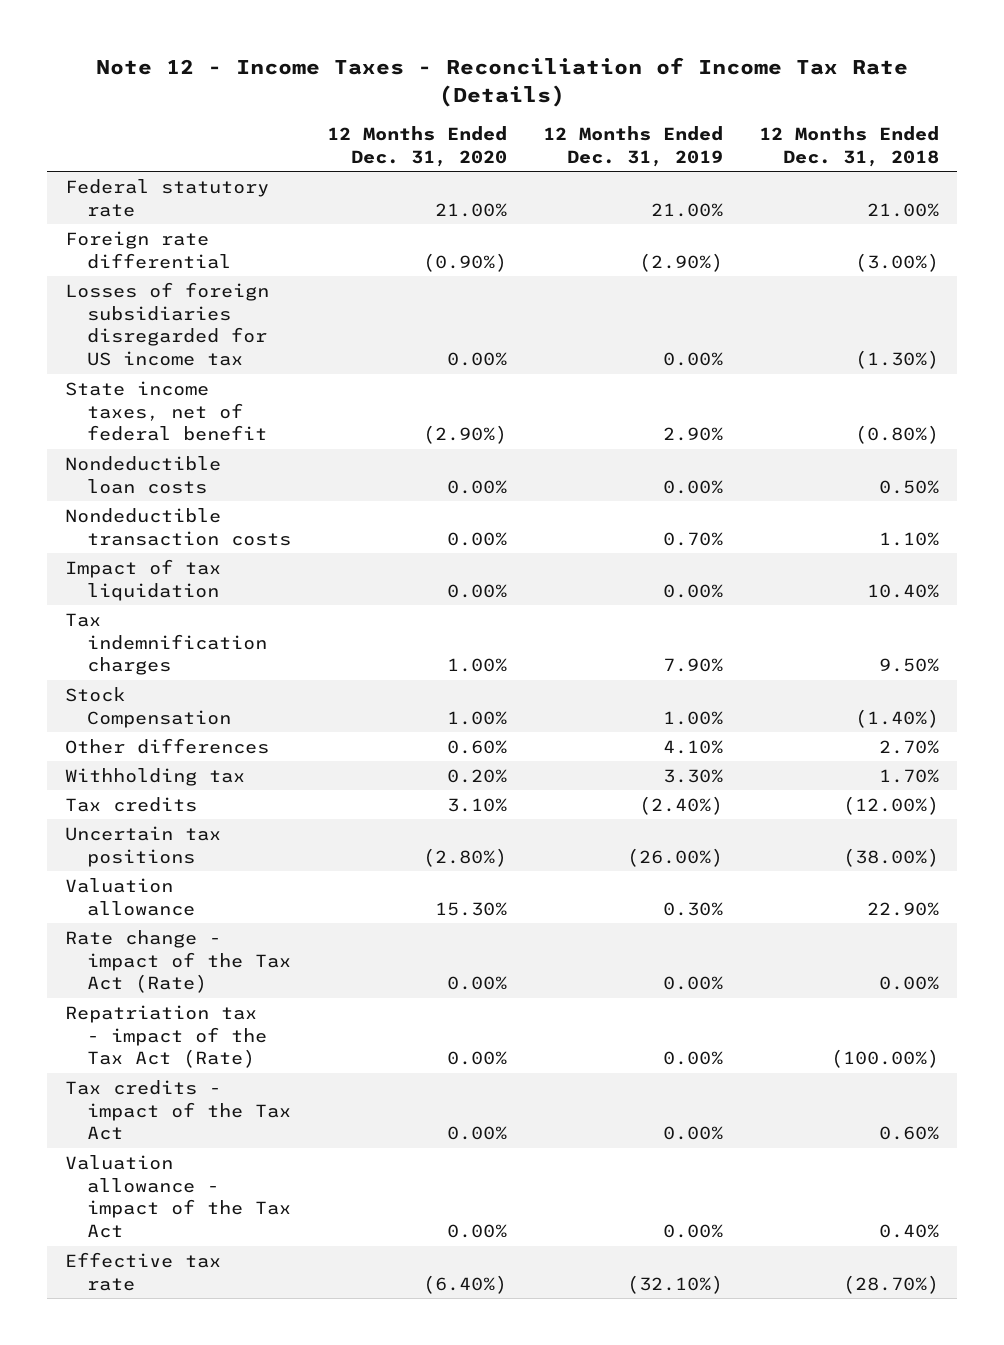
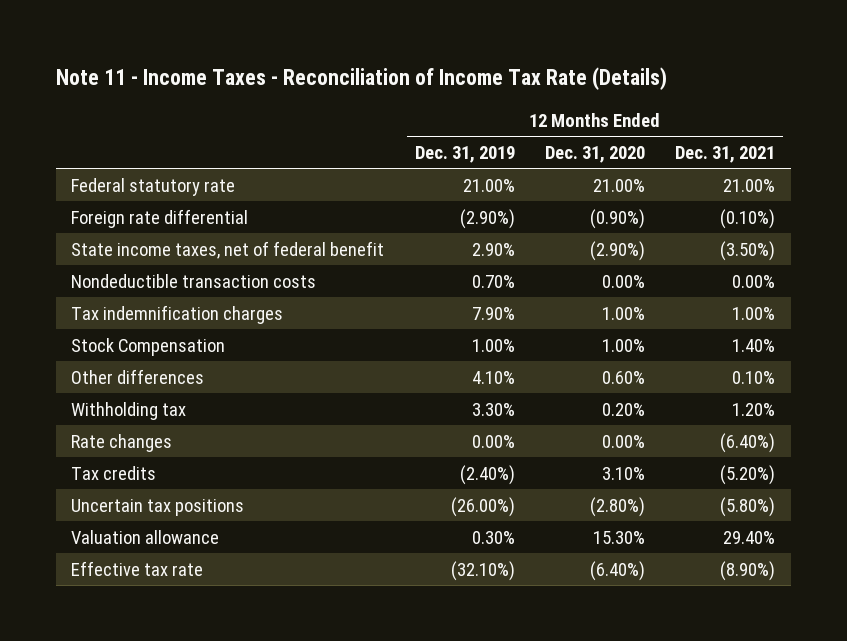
[96,57,909,107] Note 12 - Income Taxes - Reconciliation of Income Tax Rate (Details) -> [56,67,668,91] Note 11 - Income Taxes - Reconciliation of Income Tax Rate (Details)
[759,126,940,167] 12 Months Ended Dec. 31, 2018 -> none
none -> [675,145,776,163] Dec. 31, 2021
[65,281,270,367] Losses of foreign subsidiaries disregarded for US income tax -> none
[65,455,222,494] Nondeductible loan costs -> none
[65,558,222,601] Impact of tax liquidation -> none
none -> [71,433,173,452] Rate changes
[65,929,291,994] Rate change - impact of the Tax Act (Rate) -> none
[65,1004,267,1069] Repatriation tax - impact of the Tax Act (Rate) -> none
[65,1079,291,1141] Tax credits - impact of the Tax Act -> none
[65,1154,291,1239] Valuation allowance - impact of the Tax Act -> none

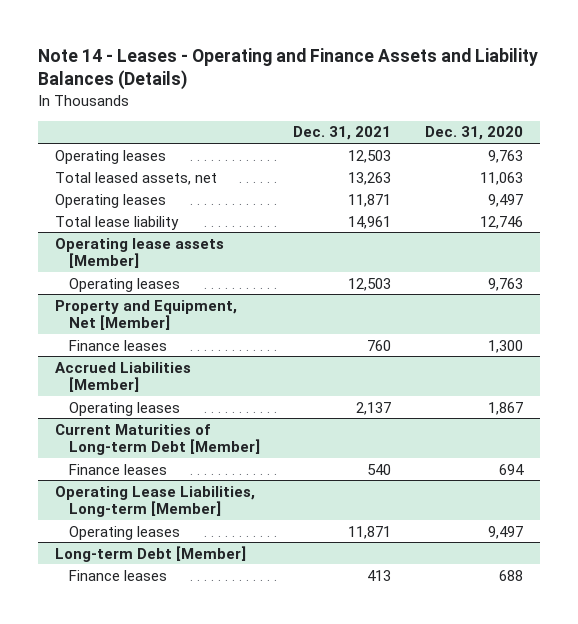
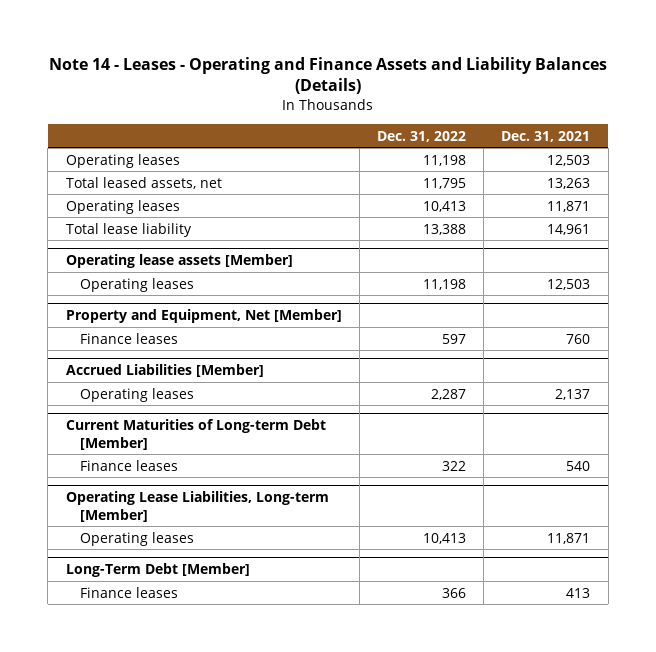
[425,126,524,141] Dec. 31, 2020 -> none
none -> [377,130,467,142] Dec. 31, 2022
[54,545,246,562] Long-term Debt [Member] -> [65,563,250,578] Long-Term Debt [Member]

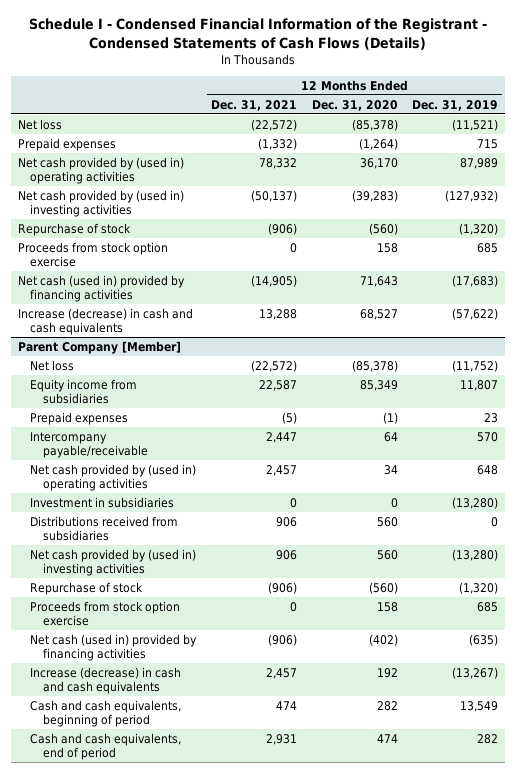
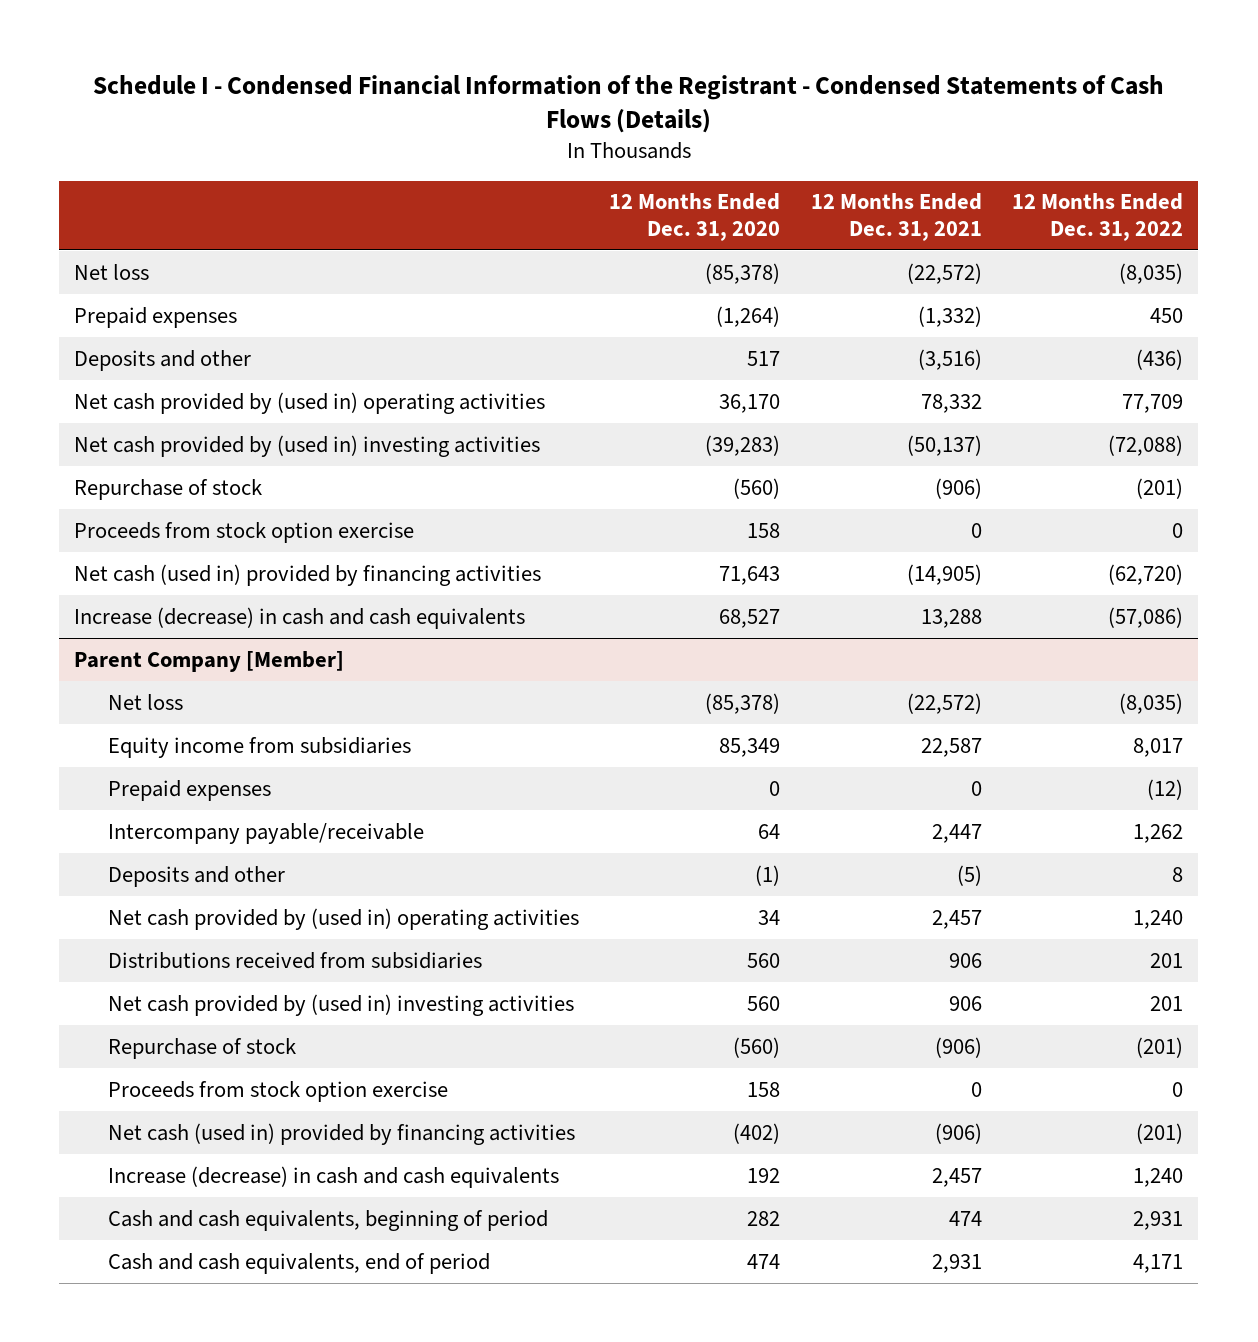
[412,99,499,111] Dec. 31, 2019 -> none
none -> [1012,193,1184,241] 12 Months Ended Dec. 31, 2022
none -> [74,349,252,371] Deposits and other
[281,411,297,424] (5) -> [970,780,982,796] 0
[382,411,398,424] (1) -> [769,780,781,796] 0
none -> [107,865,285,887] Deposits and other
[30,496,175,508] Investment in subsidiaries -> none

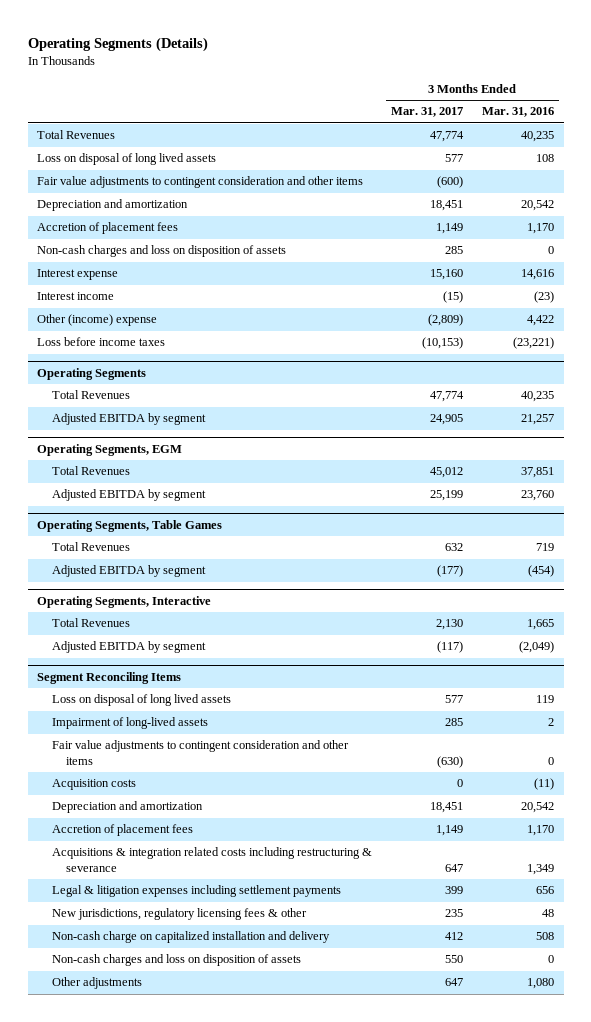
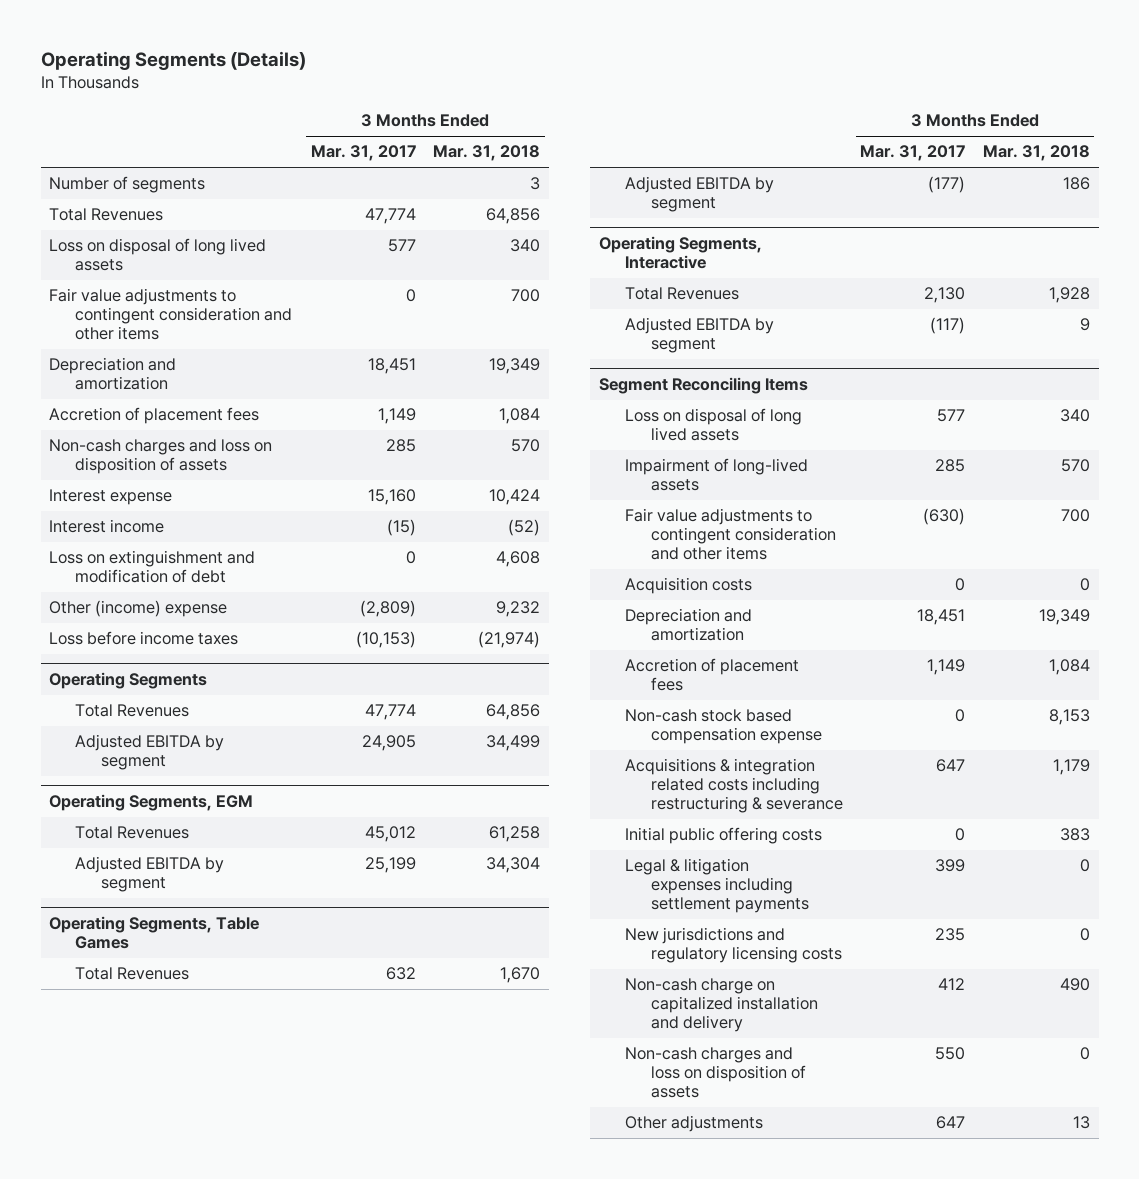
[481,107,554,118] Mar. 31, 2016 -> none
none -> [433,145,541,162] Mar. 31, 2018
none -> [49,176,206,194] Number of segments
[436,176,463,189] (600) -> [405,289,416,303] 0
none -> [49,550,256,584] Loss on extinguishment and modification of debt
none -> [624,709,822,745] Non-cash stock based compensation expense
none -> [624,827,822,845] Initial public offering costs
[51,908,307,921] New jurisdictions, regulatory licensing fees & other -> [624,927,842,964] New jurisdictions and regulatory licensing costs

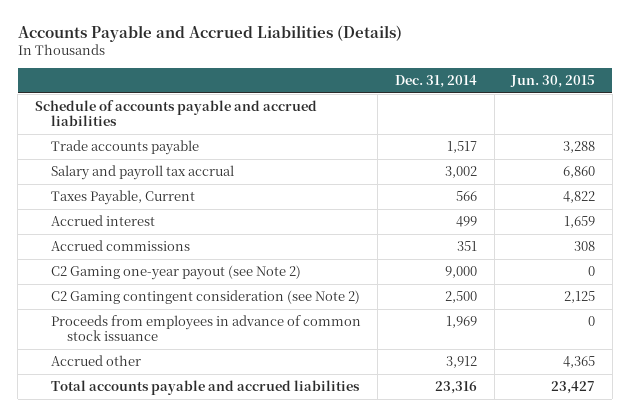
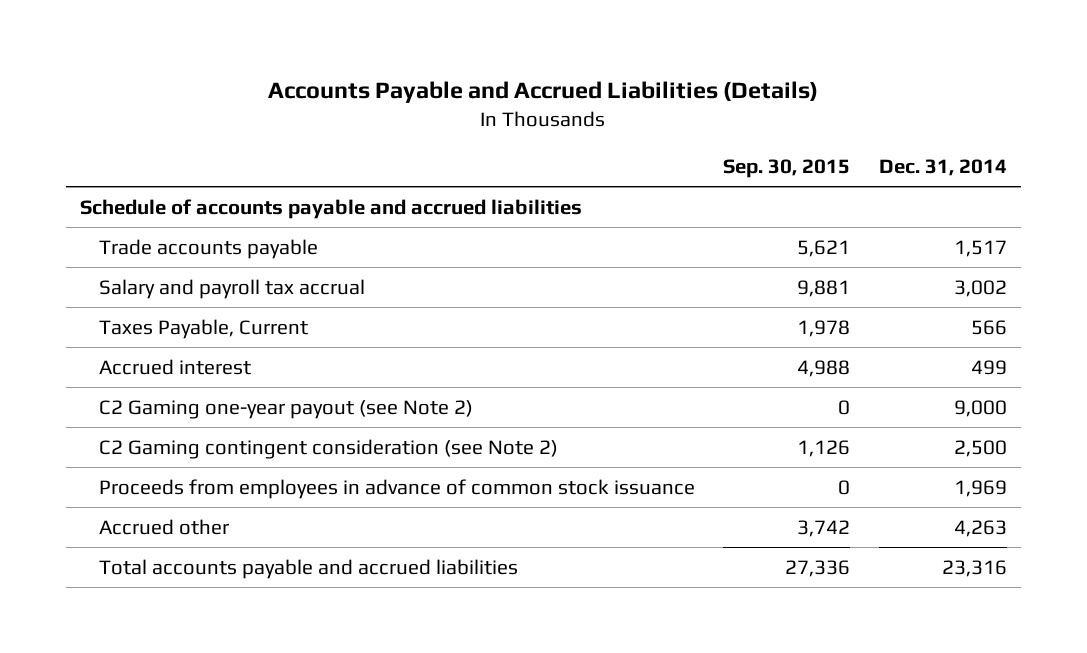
[510,75,596,89] Jun. 30, 2015 -> none
none -> [723,158,851,178] Sep. 30, 2015
[50,240,190,252] Accrued commissions -> none
[445,356,477,369] 3,912 -> [953,519,1007,537] 4,263

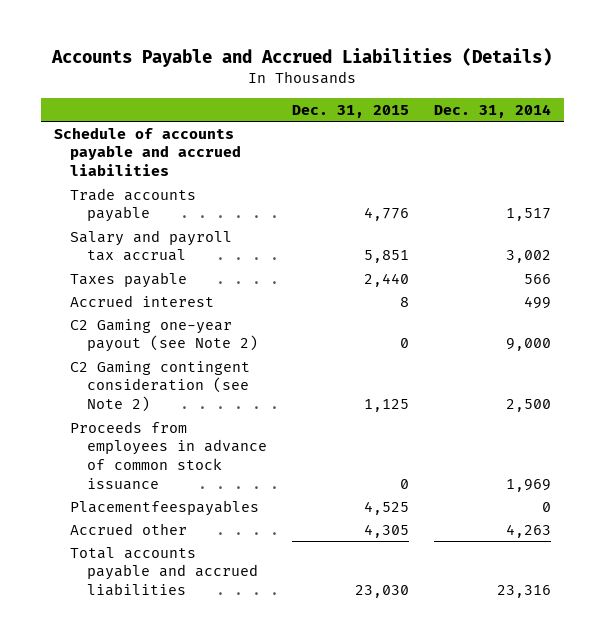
[723,158,851,178] Sep. 30, 2015 -> none
none -> [291,104,409,118] Dec. 31, 2015
[99,318,309,339] Taxes Payable, Current -> [70,271,188,288] Taxes payable
none -> [70,499,260,516] Placementfeespayables

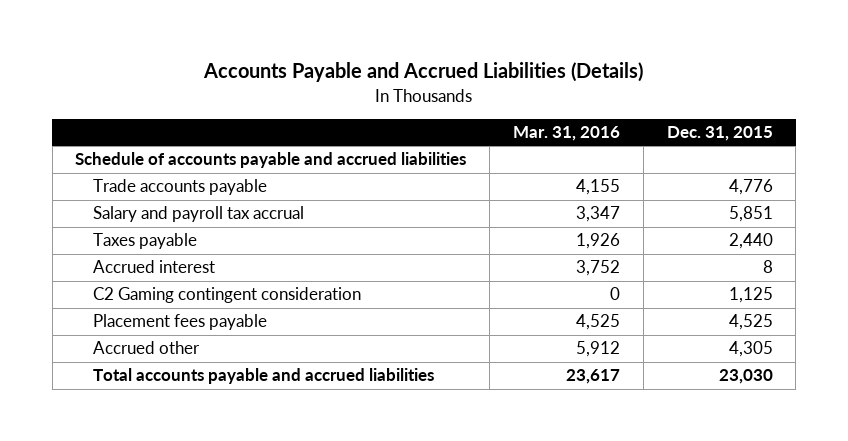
[434,103,552,118] Dec. 31, 2014 -> none
none -> [512,126,620,142] Mar. 31, 2016
[70,318,258,353] C2 Gaming one-year payout (see Note 2) -> none
[70,420,267,490] Proceeds from employees in advance of common stock issuance -> none
[70,360,251,413] C2 Gaming contingent consideration (see Note 2) -> [93,287,362,304] C2 Gaming contingent consideration
[70,499,260,516] Placementfeespayables -> [93,314,268,331] Placement fees payable

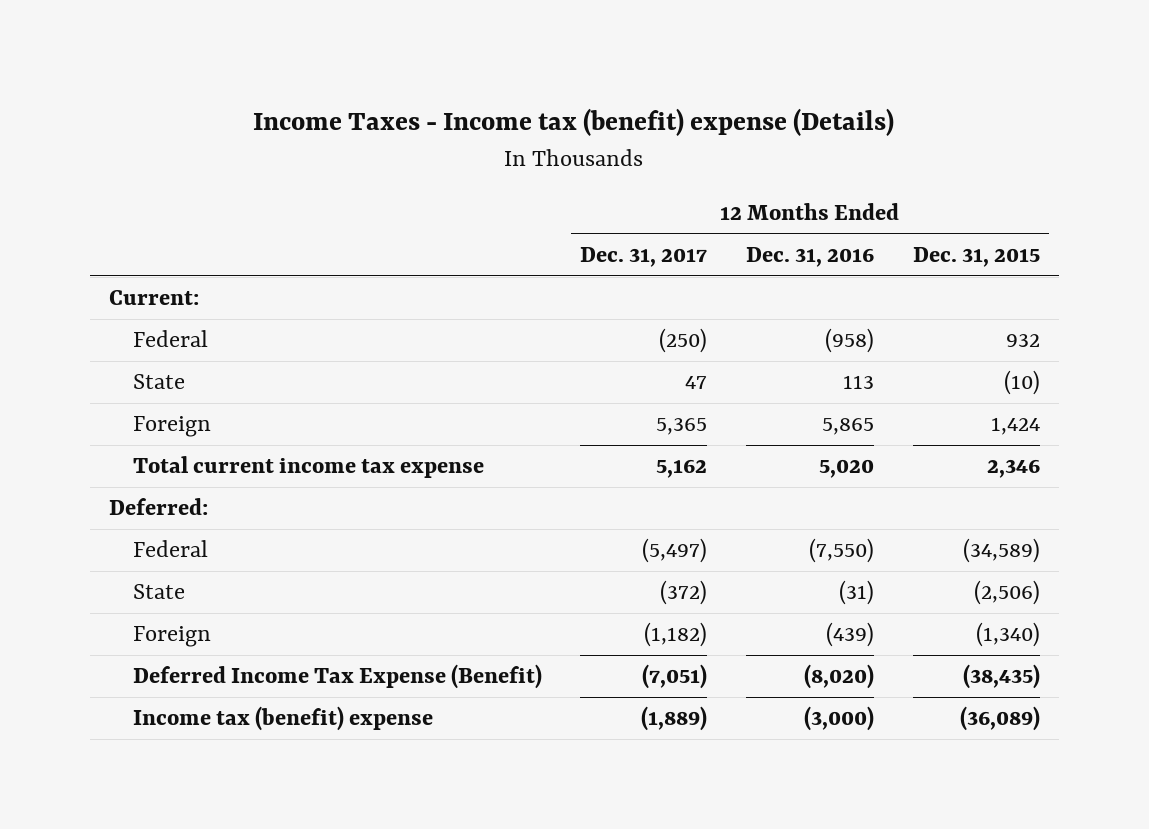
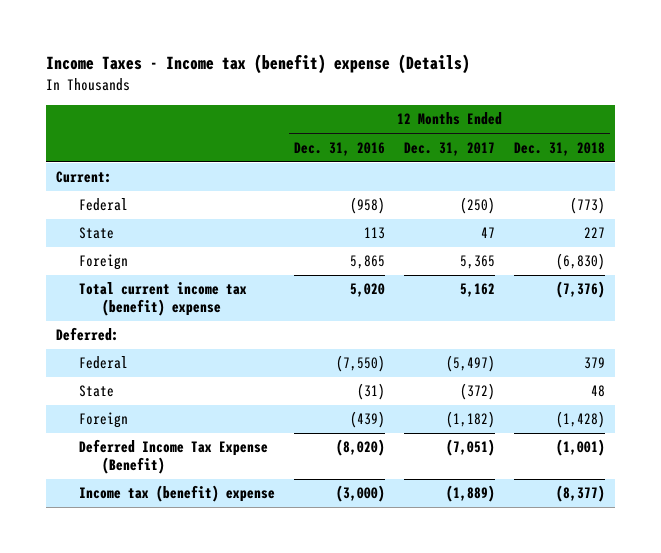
[912,247,1040,268] Dec. 31, 2015 -> none
none -> [514,141,606,156] Dec. 31, 2018
[132,456,484,479] Total current income tax expense -> [78,282,247,317] Total current income tax (benefit) expense

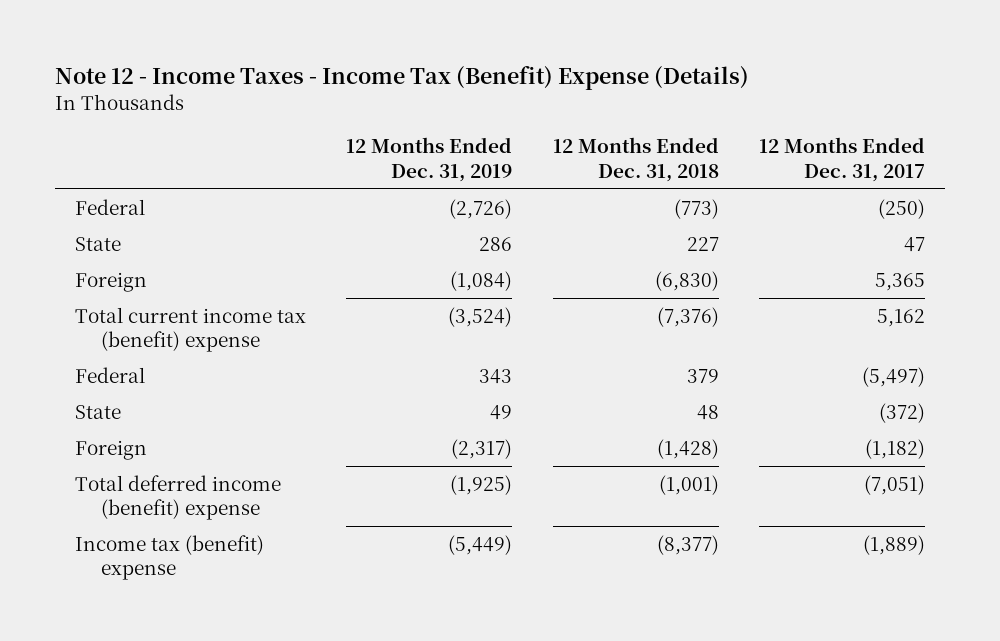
[45,54,470,75] Income Taxes - Income tax (benefit) expense (Details) -> [54,66,749,91] Note 12 - Income Taxes - Income Tax (Benefit) Expense (Details)
[294,141,386,156] Dec. 31, 2016 -> none
none -> [346,137,513,182] 12 Months Ended Dec. 31, 2019
[55,171,112,184] Current: -> none
[55,327,119,342] Deferred: -> none
[78,439,268,475] Deferred Income Tax Expense (Benefit) -> [75,474,282,521] Total deferred income (benefit) expense

